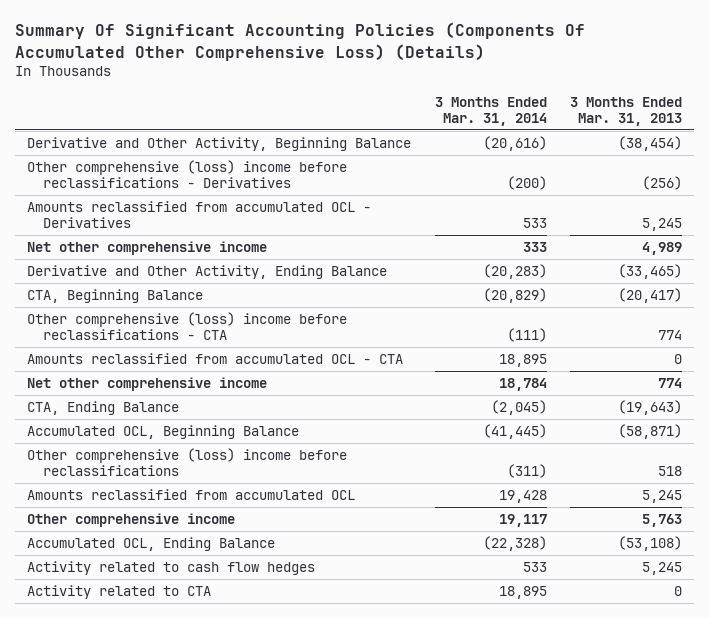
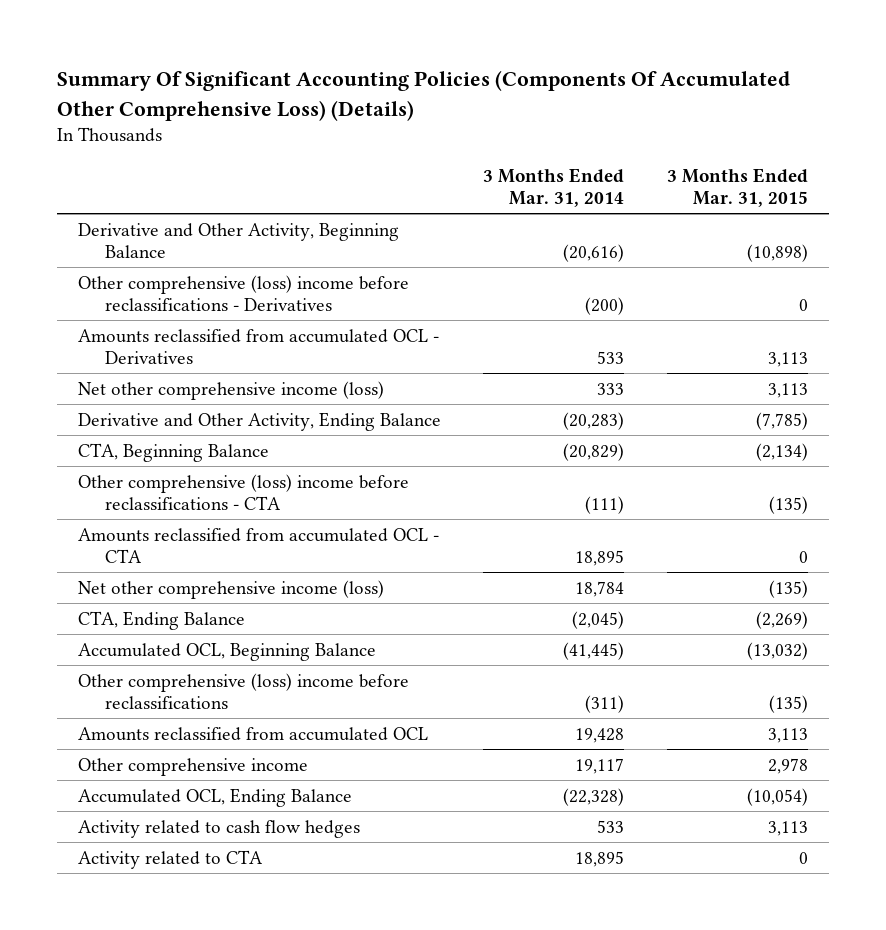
[570,96,683,127] 3 Months Ended Mar. 31, 2013 -> none
none -> [666,167,808,207] 3 Months Ended Mar. 31, 2015
[26,240,267,255] Net other comprehensive income -> [78,380,385,400] Net other comprehensive income (loss)
[26,376,267,391] Net other comprehensive income -> [78,579,385,599] Net other comprehensive income (loss)

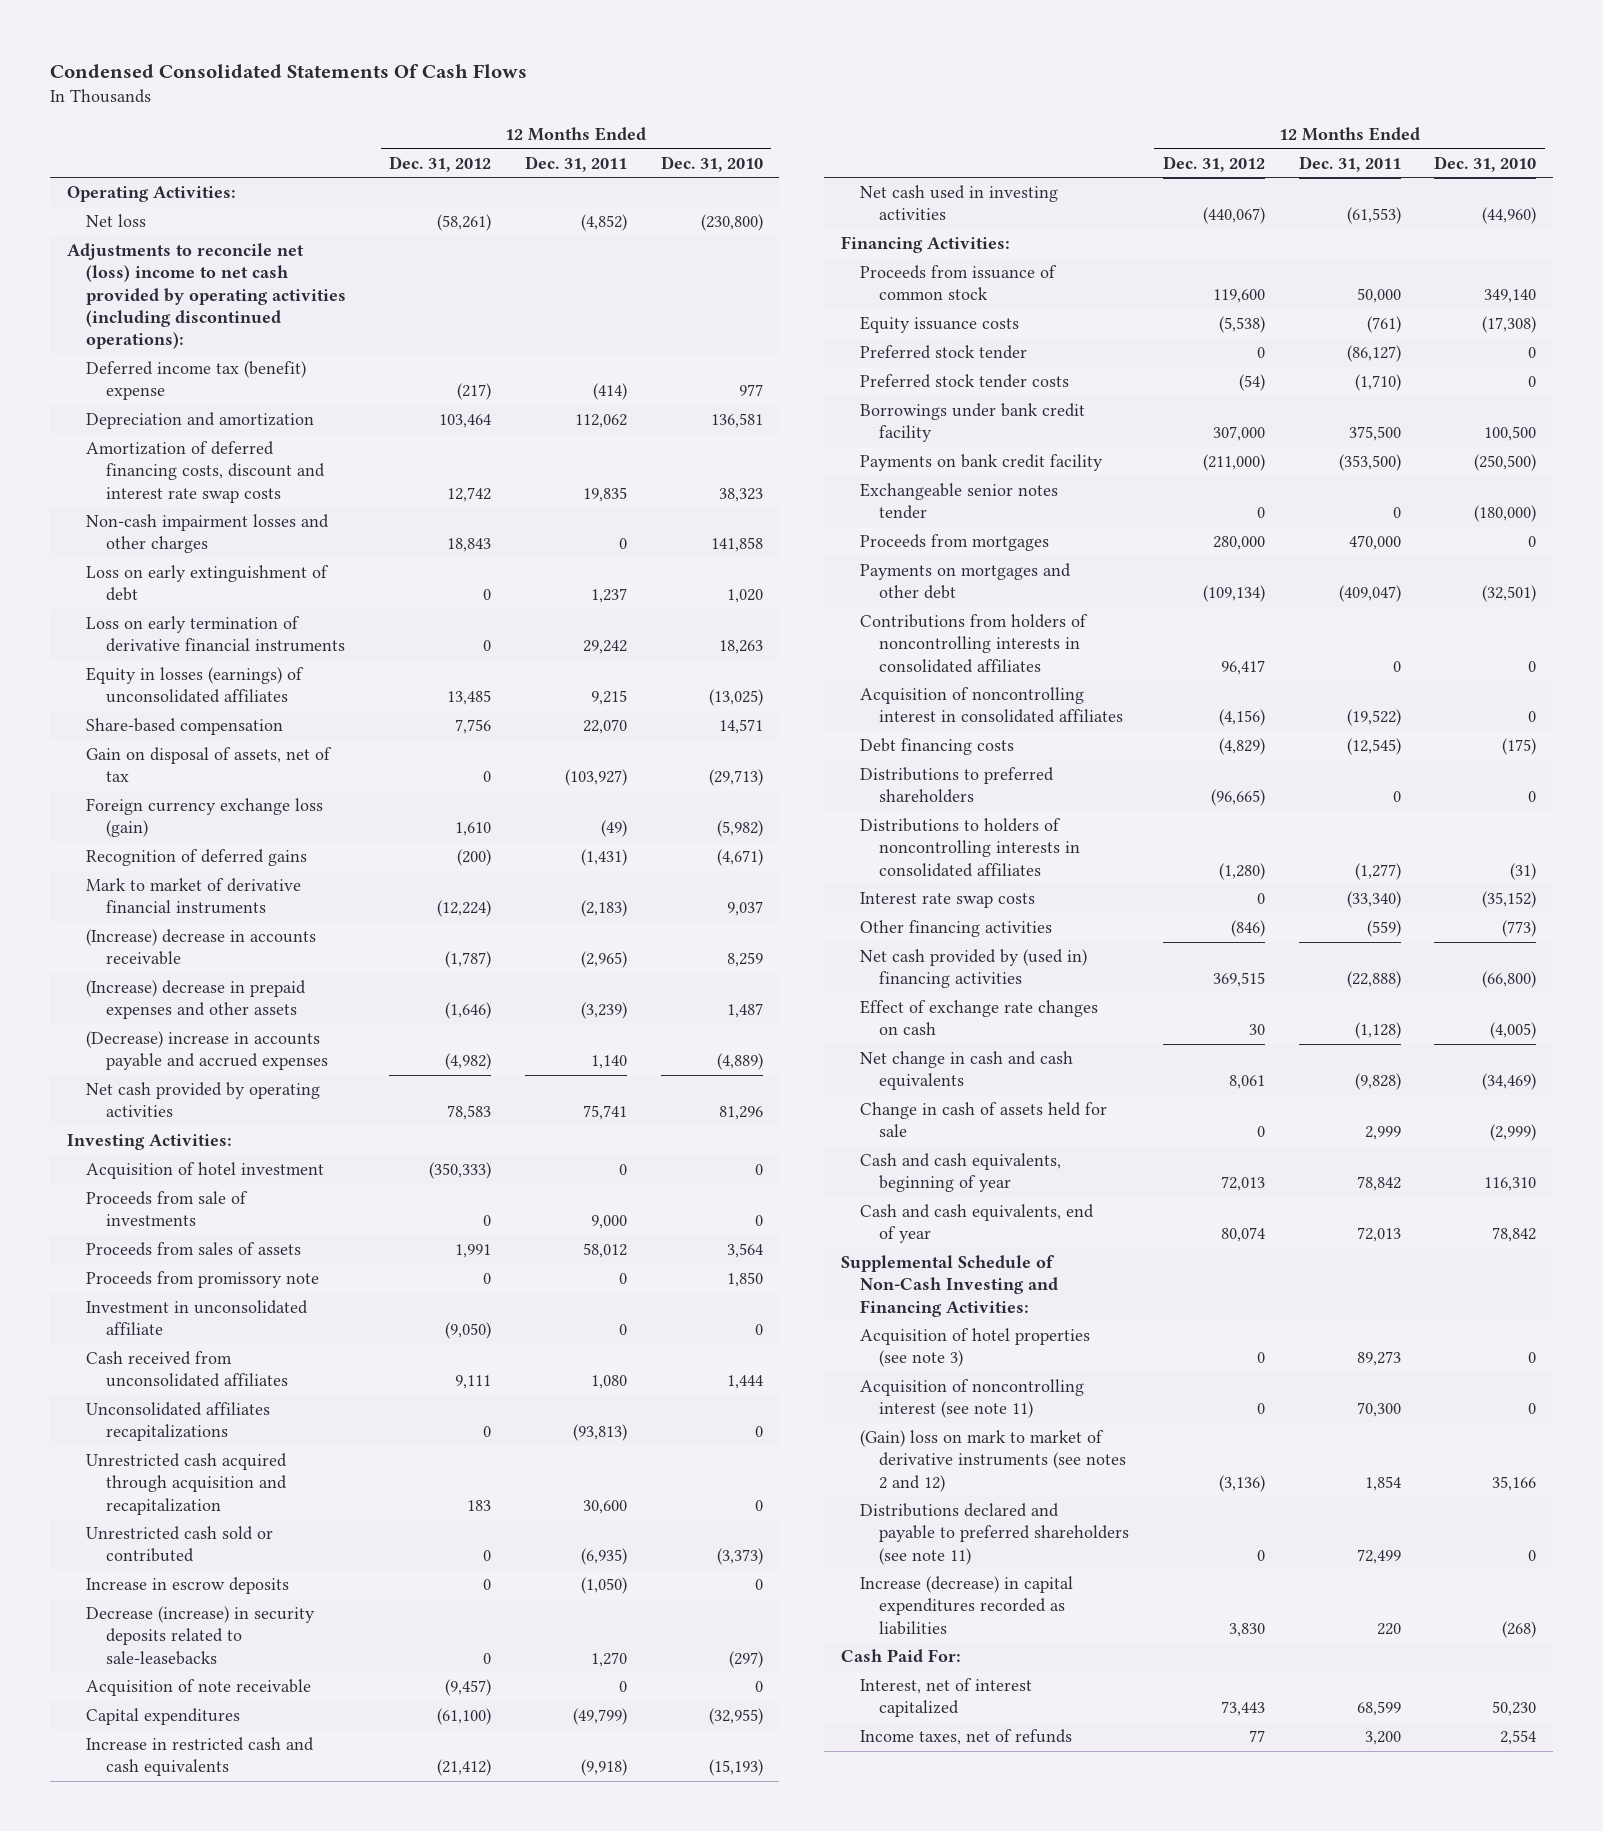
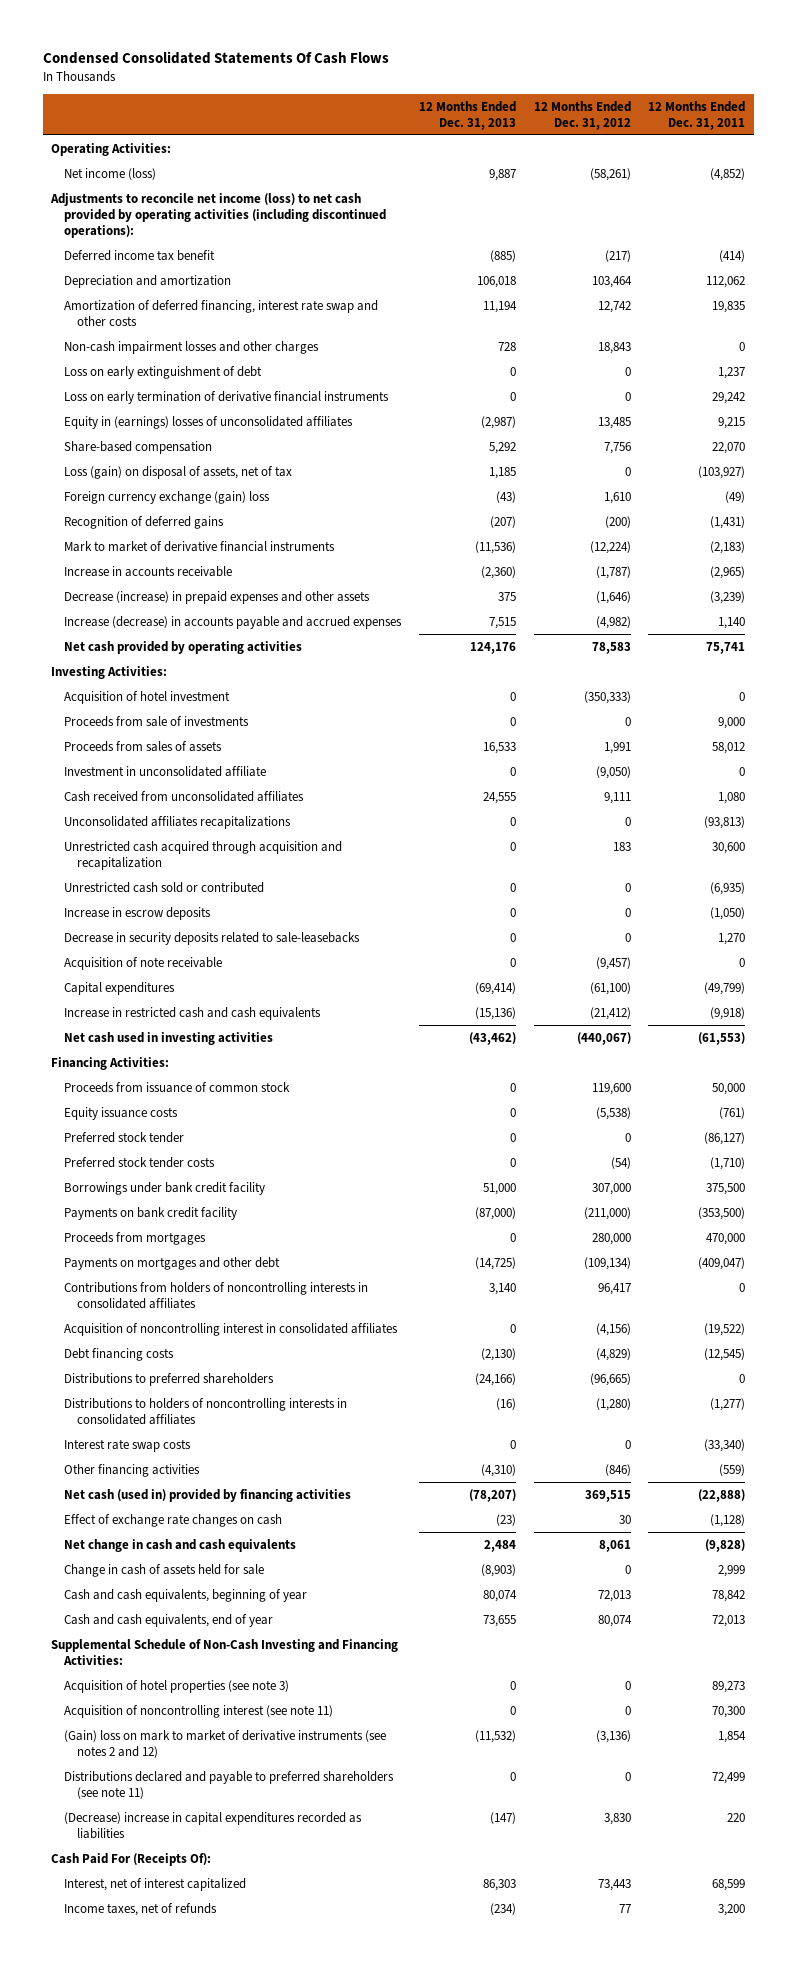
[660,155,763,172] Dec. 31, 2010 -> none
none -> [418,100,516,130] 12 Months Ended Dec. 31, 2013
[86,214,147,228] Net loss -> [64,167,157,180] Net income (loss)
[67,243,347,350] Adjustments to reconcile net (loss) income to net cash provided by operating activities (including discontinued operations): -> [50,192,387,238] Adjustments to reconcile net income (loss) to net cash provided by operating activities (including discontinued operations):
[86,361,307,401] Deferred income tax (benefit) expense -> [64,249,216,261] Deferred income tax benefit
[86,441,325,503] Amortization of deferred financing costs, discount and interest rate swap costs -> [64,299,379,326] Amortization of deferred financing, interest rate swap and other costs
[86,667,305,704] Equity in losses (earnings) of unconsolidated affiliates -> [64,415,354,429] Equity in (earnings) losses of unconsolidated affiliates
[86,747,333,783] Gain on disposal of assets, net of tax -> [64,465,293,479] Loss (gain) on disposal of assets, net of tax
[86,798,324,838] Foreign currency exchange loss (gain) -> [64,490,271,504] Foreign currency exchange (gain) loss
[86,929,317,966] (Increase) decrease in accounts receivable -> [64,565,233,577] Increase in accounts receivable
[86,980,307,1020] (Increase) decrease in prepaid expenses and other assets -> [64,590,371,604] Decrease (increase) in prepaid expenses and other assets
[86,1031,328,1071] (Decrease) increase in accounts payable and accrued expenses -> [64,615,403,629] Increase (decrease) in accounts payable and accrued expenses
[86,1271,320,1289] Proceeds from promissory note -> none
[86,1606,316,1665] Decrease (increase) in security deposits related to sale-leasebacks -> [64,931,361,945] Decrease in security deposits related to sale-leasebacks
[859,483,1058,520] Exchangeable senior notes tender -> none
[859,949,1087,989] Net cash provided by (used in) financing activities -> [64,1488,352,1502] Net cash (used in) provided by financing activities
[859,1576,1073,1635] Increase (decrease) in capital expenditures recorded as liabilities -> [64,1811,363,1839] (Decrease) increase in capital expenditures recorded as liabilities
[840,1649,961,1663] Cash Paid For: -> [51,1852,212,1866] Cash Paid For (Receipts Of):

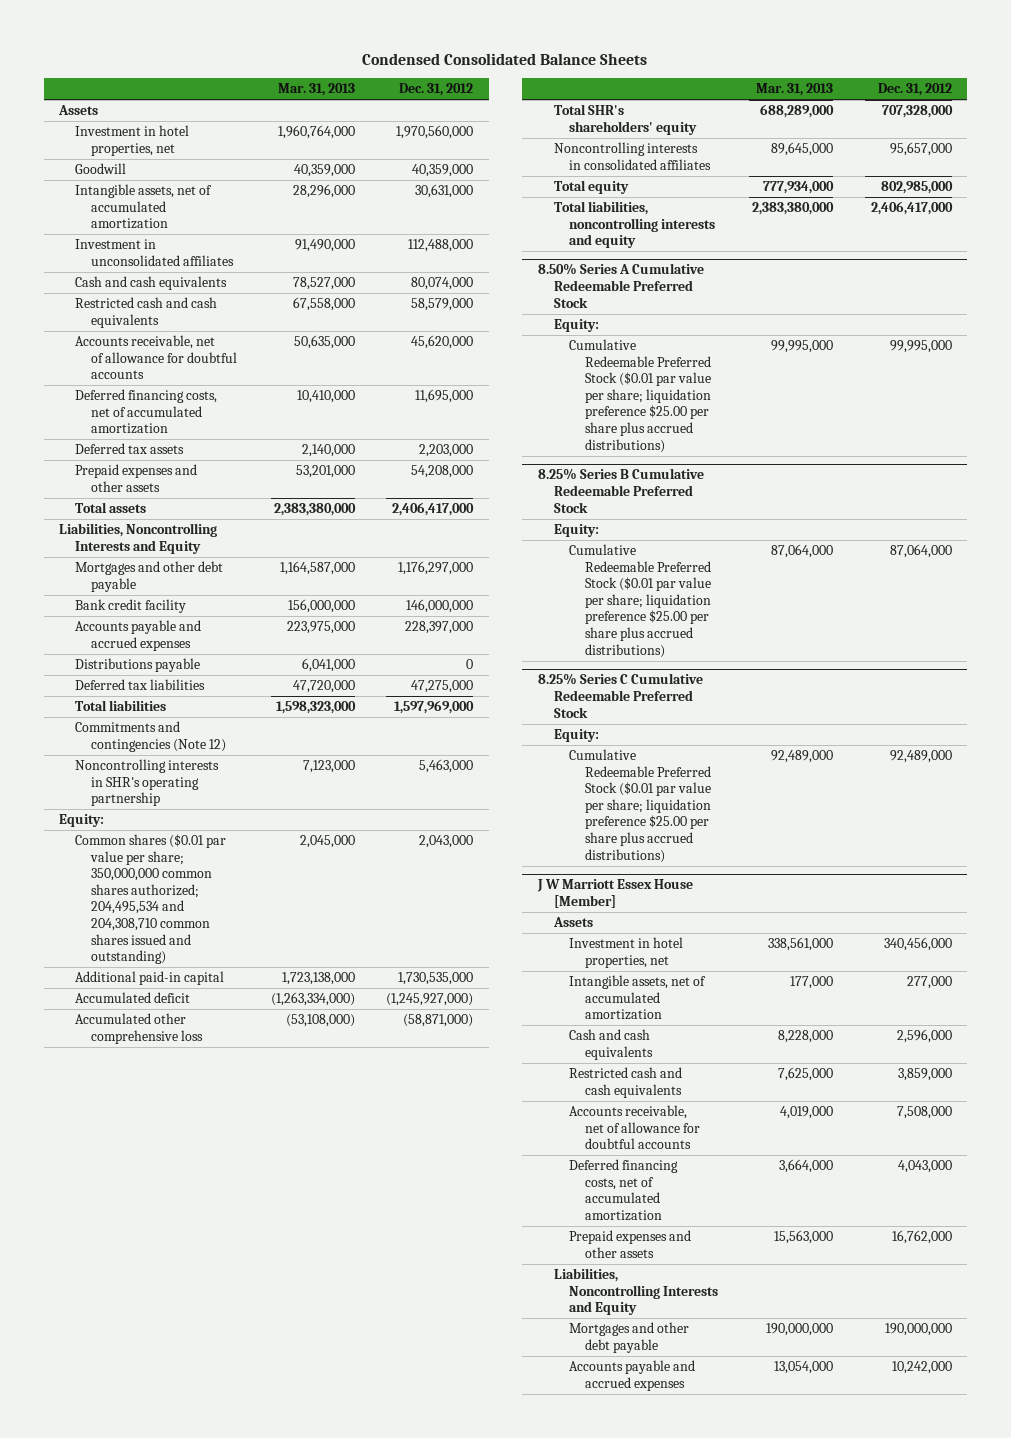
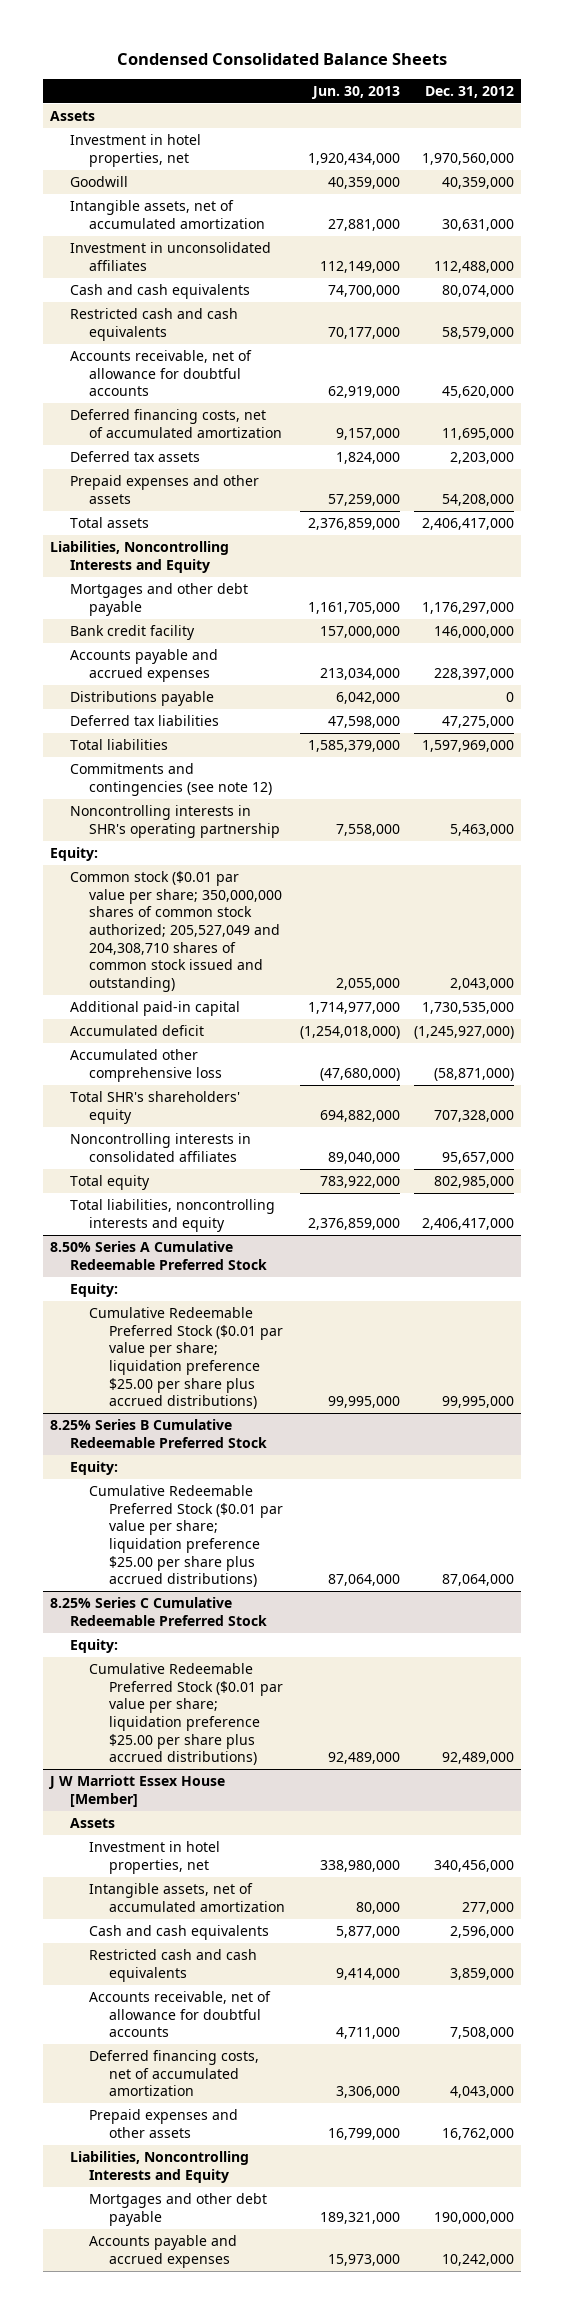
[277,83,355,97] Mar. 31, 2013 -> none
none -> [310,85,400,99] Jun. 30, 2013
[75,721,226,752] Commitments and contingencies (Note 12) -> [69,763,273,796] Commitments and contingencies (see note 12)
[75,834,227,965] Common shares ($0.01 par value per share; 350,000,000 common shares authorized; 204,495,534 and 204,308,710 common shares issued and outstanding) -> [69,871,283,992] Common stock ($0.01 par value per share; 350,000,000 shares of common stock authorized; 205,527,049 and 204,308,710 shares of common stock issued and outstanding)

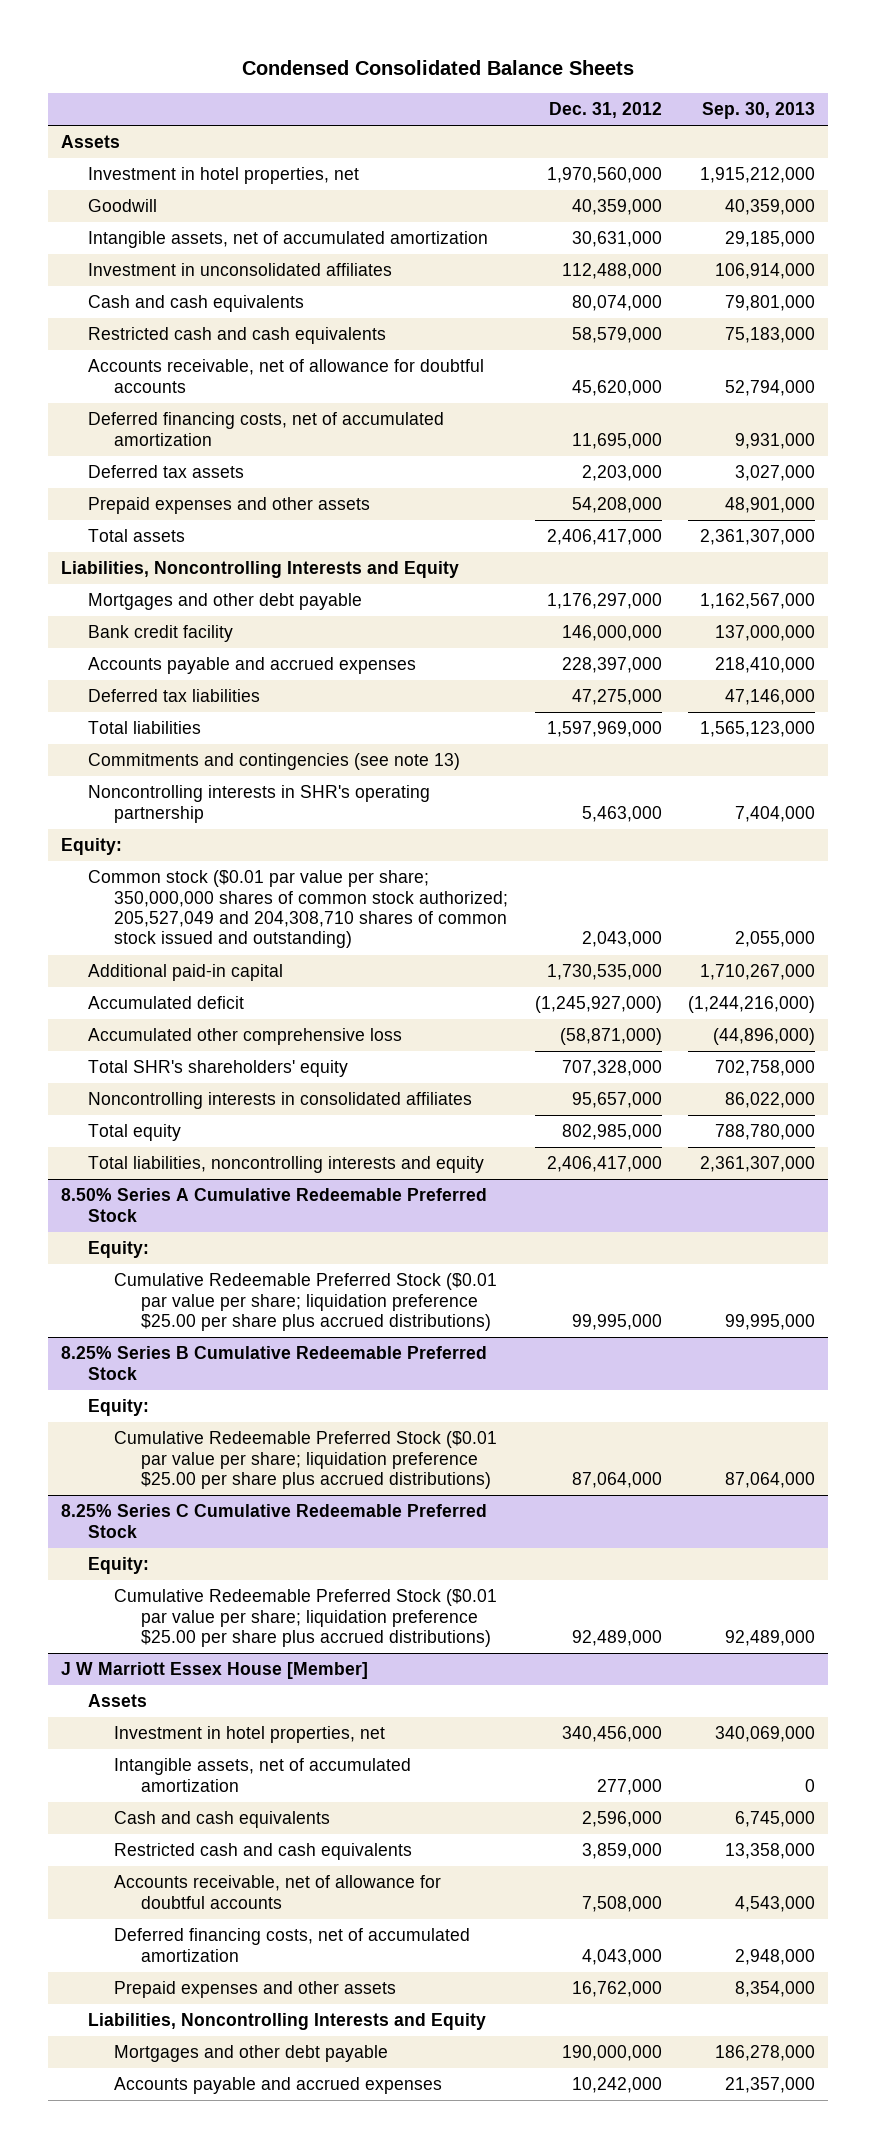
[310,85,400,99] Jun. 30, 2013 -> none
none -> [701,102,815,120] Sep. 30, 2013
[69,691,214,707] Distributions payable -> none
[69,763,273,796] Commitments and contingencies (see note 12) -> [87,753,460,771] Commitments and contingencies (see note 13)

